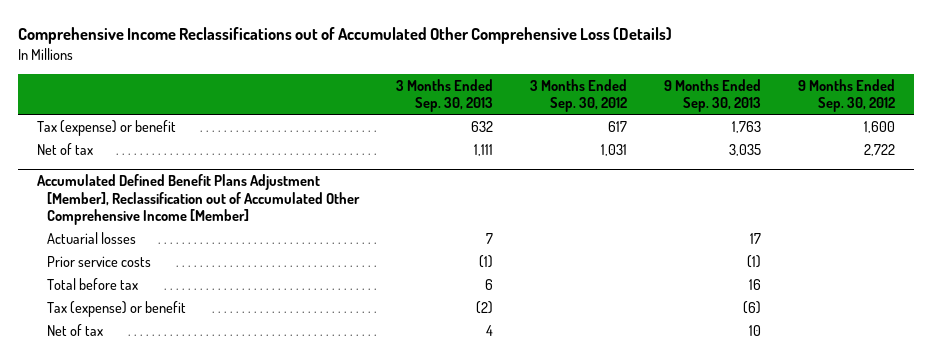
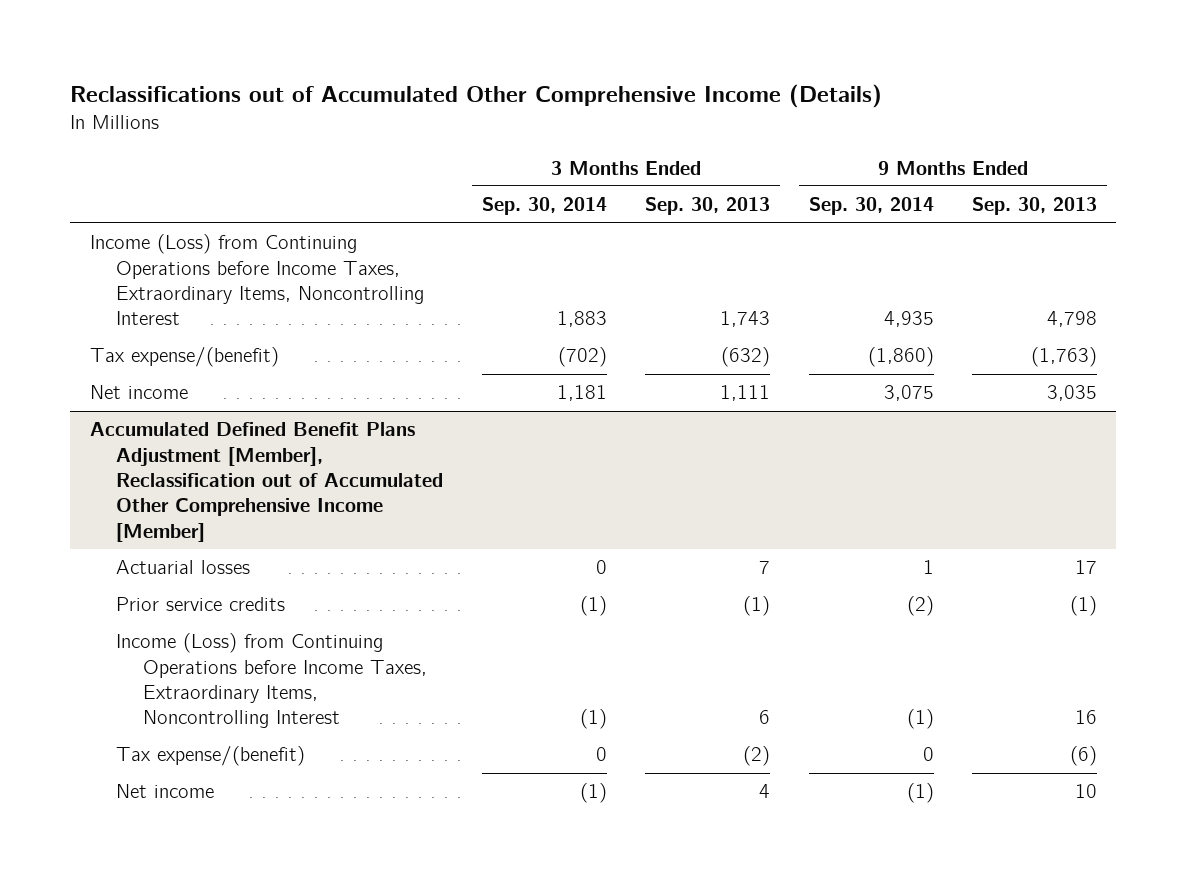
[18,27,673,45] Comprehensive Income Reclassifications out of Accumulated Other Comprehensive Loss (Details) -> [70,83,883,108] Reclassifications out of Accumulated Other Comprehensive Income (Details)
[529,78,627,112] 3 Months Ended Sep. 30, 2012 -> none
[798,78,896,112] 9 Months Ended Sep. 30, 2012 -> none
none -> [481,197,607,216] Sep. 30, 2014
none -> [808,197,934,216] Sep. 30, 2014
none -> [89,234,425,326] Income (Loss) from Continuing Operations before Income Taxes, Extraordinary Items, Noncontrolling Interest
[36,119,176,136] Tax (expense) or benefit -> [89,347,279,368] Tax expense/(benefit)
[470,120,493,132] 632 -> [721,347,771,368] (632)
[731,120,761,133] 1,763 -> [1030,347,1097,368] (1,763)
[36,142,93,155] Net of tax -> [89,385,188,400] Net income
[46,255,151,267] Prior service costs -> [116,597,286,612] Prior service credits
[46,277,138,290] Total before tax -> [116,633,427,729] Income (Loss) from Continuing Operations before Income Taxes, Extraordinary Items, Noncontrolling Interest
[46,300,186,317] Tax (expense) or benefit -> [116,746,306,767] Tax expense/(benefit)
[46,323,103,336] Net of tax -> [116,784,215,799] Net income

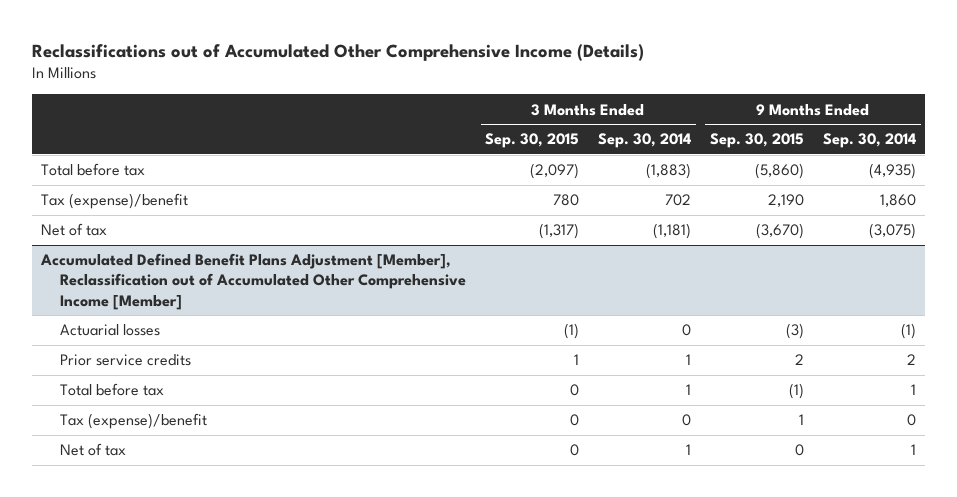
[645,197,771,216] Sep. 30, 2013 -> none
[971,197,1097,216] Sep. 30, 2013 -> none
none -> [485,133,580,149] Sep. 30, 2015
none -> [709,133,804,149] Sep. 30, 2015
[89,234,425,326] Income (Loss) from Continuing Operations before Income Taxes, Extraordinary Items, Noncontrolling Interest -> none
none -> [41,163,146,177] Total before tax
[89,347,279,368] Tax expense/(benefit) -> [41,193,189,210] Tax (expense)/benefit
[557,347,607,368] (702) -> [665,194,692,207] 702
[867,347,934,368] (1,860) -> [879,194,916,208] 1,860
[89,385,188,400] Net income -> [41,223,108,237] Net of tax
[556,385,607,402] 1,181 -> [653,223,692,240] (1,181)
[883,385,934,402] 3,075 -> [868,223,916,240] (3,075)
[116,633,427,729] Income (Loss) from Continuing Operations before Income Taxes, Extraordinary Items, Noncontrolling Interest -> none
[922,560,934,575] 1 -> [900,323,916,340] (1)
[579,596,607,617] (1) -> [686,354,692,366] 1
[906,596,934,617] (2) -> [906,354,916,366] 2
none -> [60,383,165,397] Total before tax
[116,746,306,767] Tax expense/(benefit) -> [60,413,208,430] Tax (expense)/benefit
[116,784,215,799] Net income -> [60,443,127,457] Net of tax
[579,783,607,804] (1) -> [686,444,692,456] 1
[906,783,934,804] (1) -> [910,444,916,456] 1

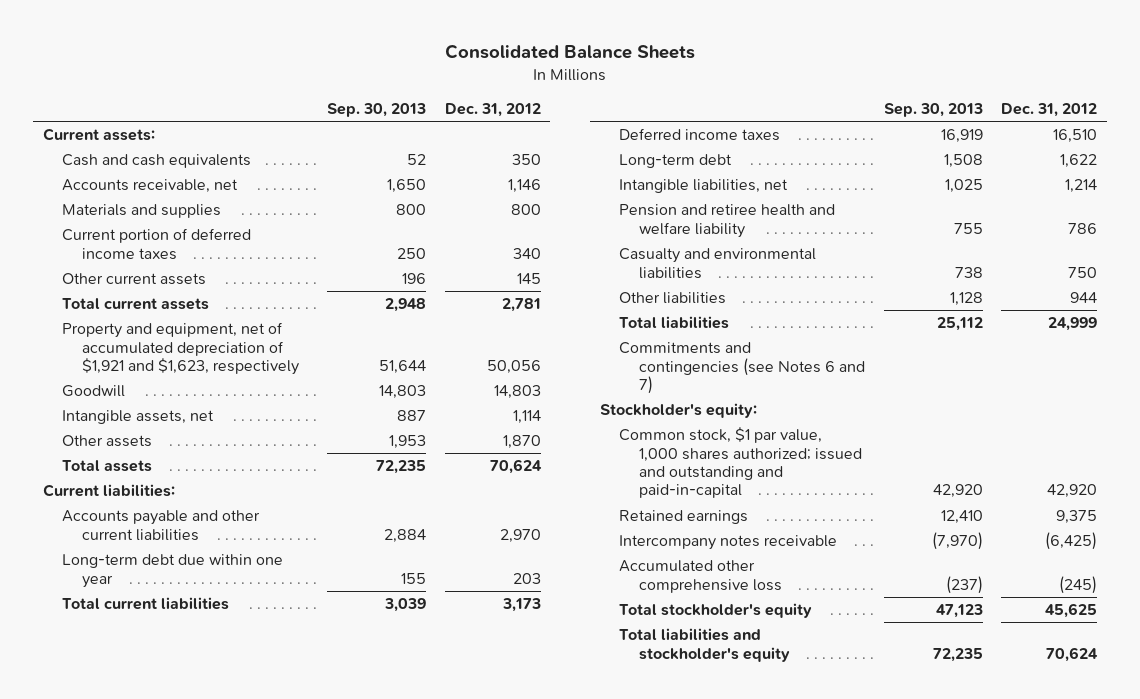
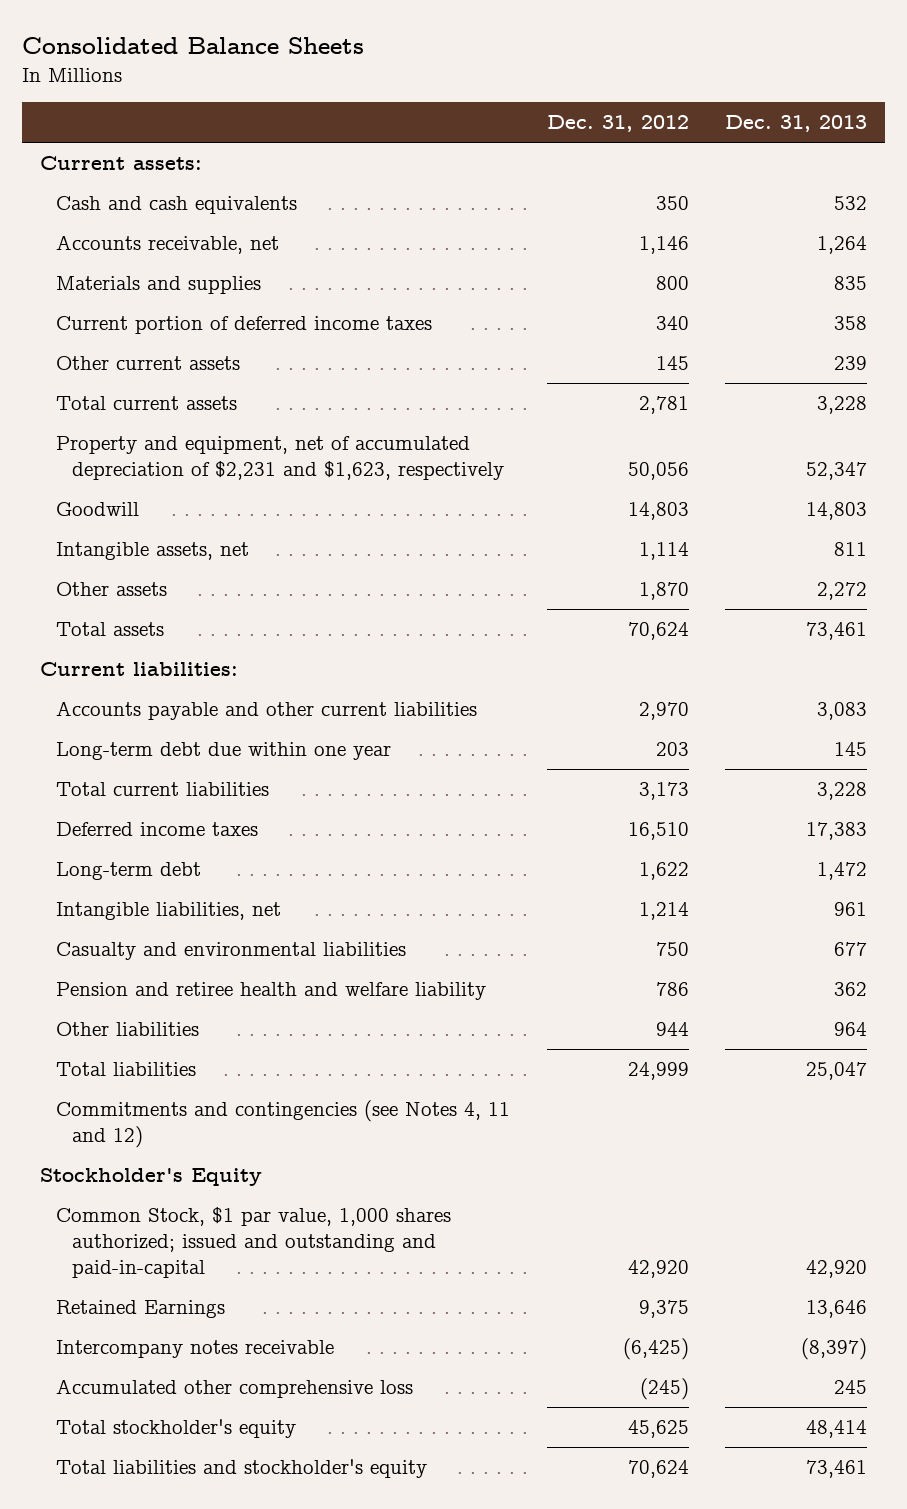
[326,103,426,118] Sep. 30, 2013 -> none
none -> [724,115,867,133] Dec. 31, 2013
[62,322,300,375] Property and equipment, net of accumulated depreciation of $1,921 and $1,623, respectively -> [56,435,505,481] Property and equipment, net of accumulated depreciation of $2,231 and $1,623, respectively
[619,204,836,238] Pension and retiree health and welfare liability -> [56,981,487,1000] Pension and retiree health and welfare liability
[619,342,865,394] Commitments and contingencies (see Notes 6 and 7) -> [56,1099,511,1149] Commitments and contingencies (see Notes 4, 11 and 12)
[599,403,757,419] Stockholder's equity: -> [40,1167,263,1186] Stockholder's Equity
[619,427,862,499] Common stock, $1 par value, 1,000 shares authorized; issued and outstanding and paid-in-capital -> [56,1206,452,1279] Common Stock, $1 par value, 1,000 shares authorized; issued and outstanding and paid-in-capital
[619,510,749,525] Retained earnings -> [56,1299,226,1318] Retained Earnings

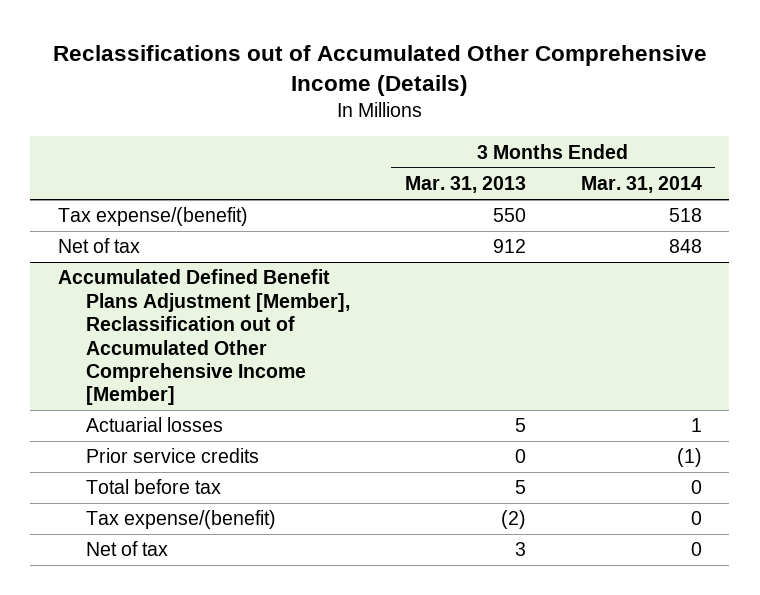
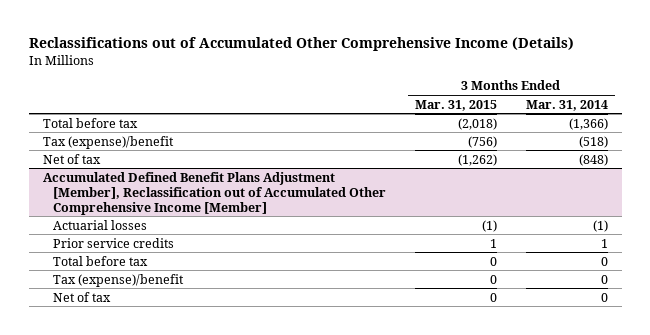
[404,176,526,194] Mar. 31, 2013 -> none
none -> [414,99,497,111] Mar. 31, 2015
none -> [42,117,138,128] Total before tax
[58,207,249,227] Tax expense/(benefit) -> [42,135,174,149] Tax (expense)/benefit
[668,208,702,223] 518 -> [578,135,608,148] (518)
[668,239,702,254] 848 -> [578,153,608,166] (848)
[690,418,702,433] 1 -> [592,219,608,232] (1)
[676,448,702,468] (1) -> [600,238,608,248] 1
[85,510,276,530] Tax expense/(benefit) -> [53,273,185,287] Tax (expense)/benefit

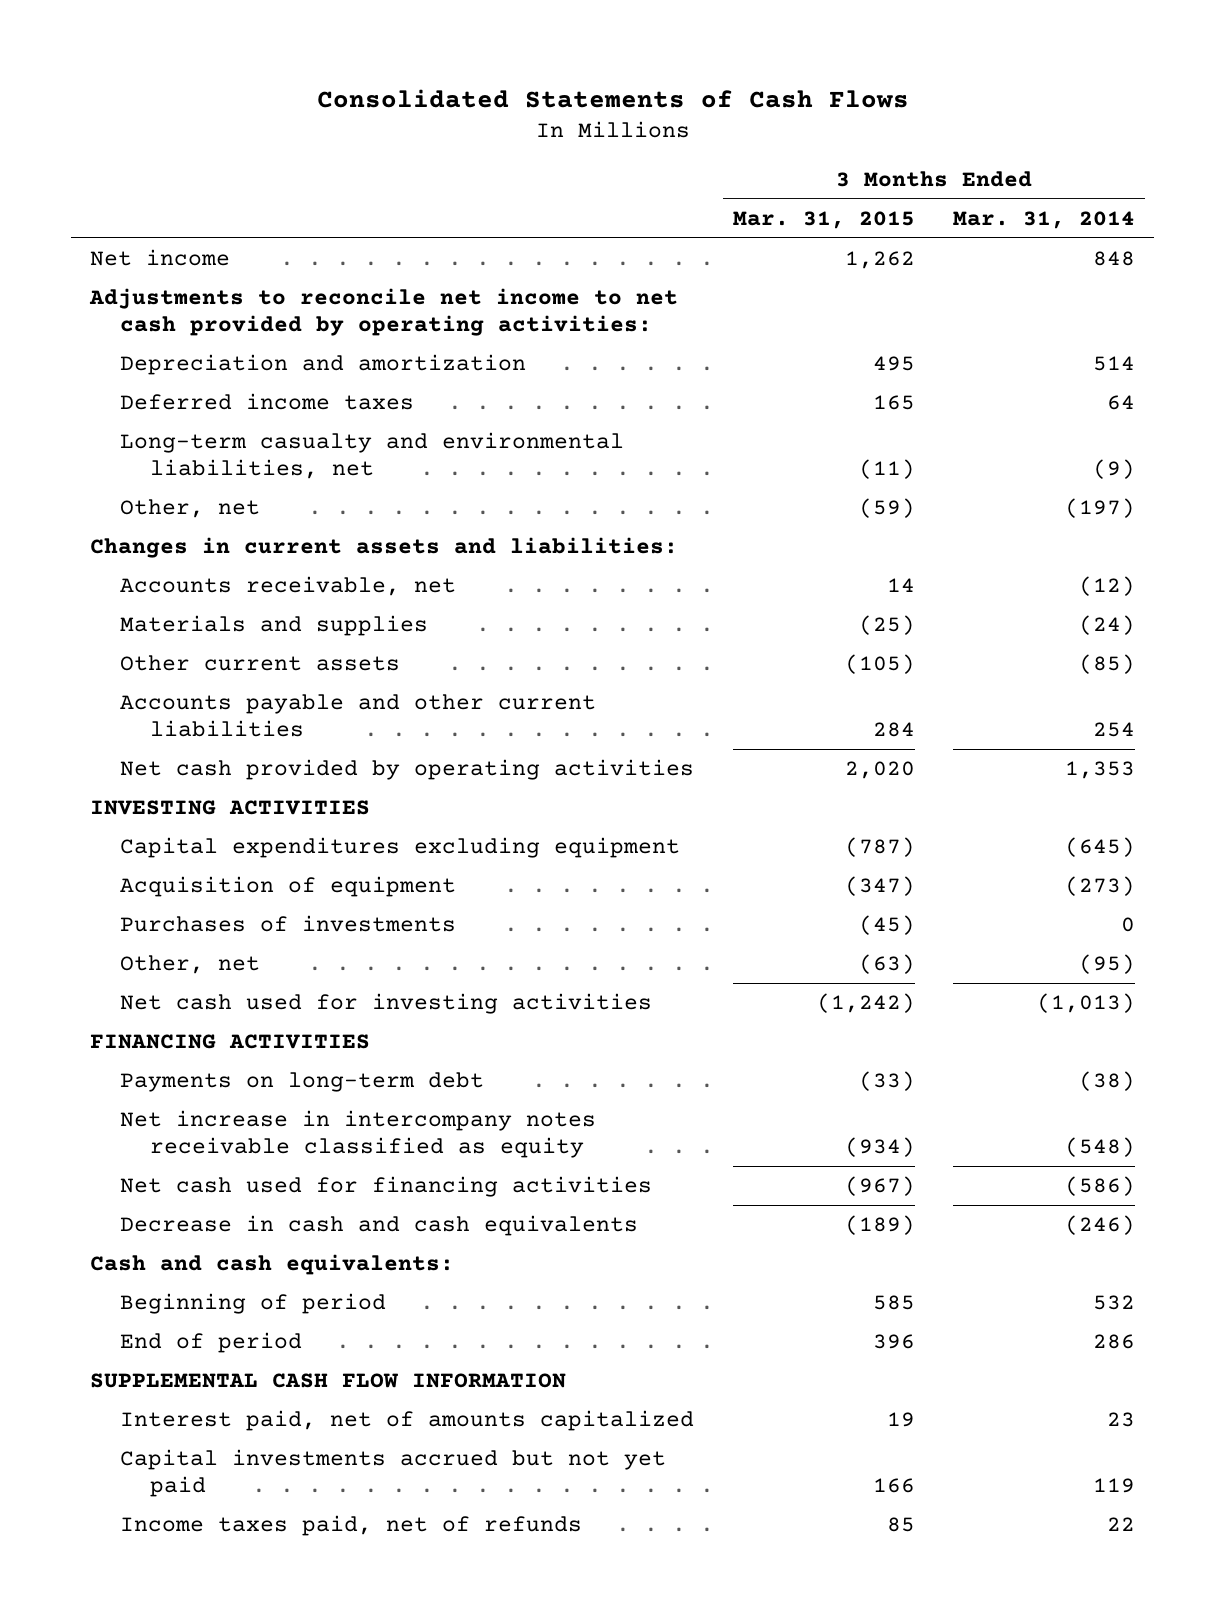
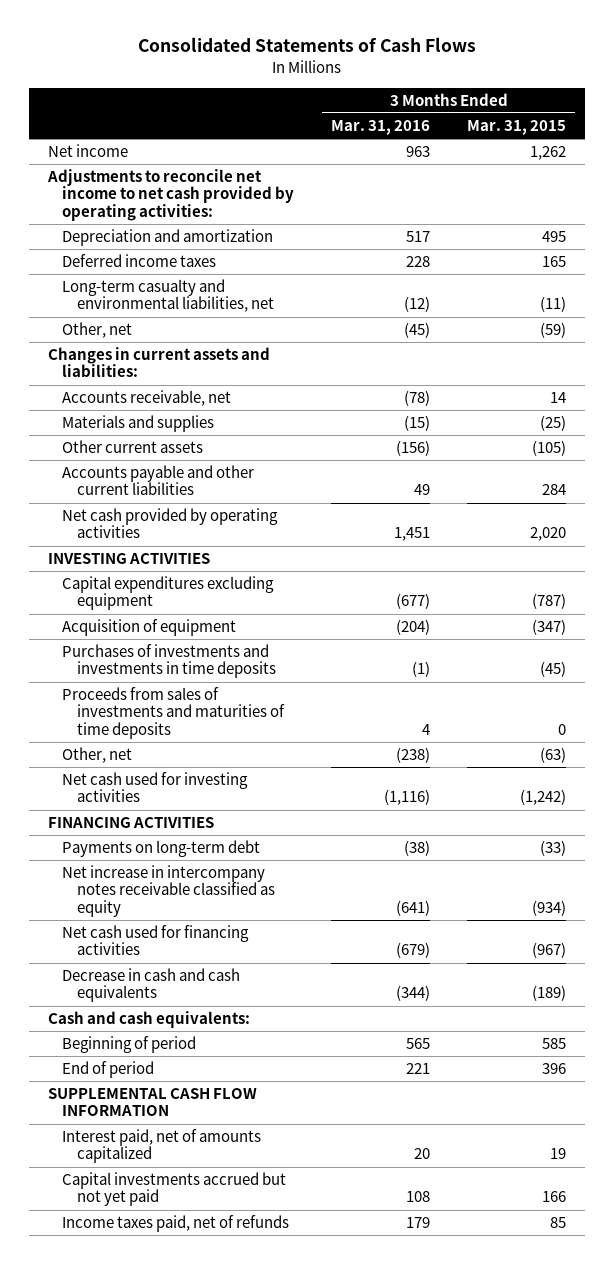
[953,210,1136,229] Mar. 31, 2014 -> none
none -> [331,119,431,135] Mar. 31, 2016
[120,914,457,932] Purchases of investments -> [62,644,276,679] Purchases of investments and investments in time deposits
none -> [62,687,285,739] Proceeds from sales of investments and maturities of time deposits

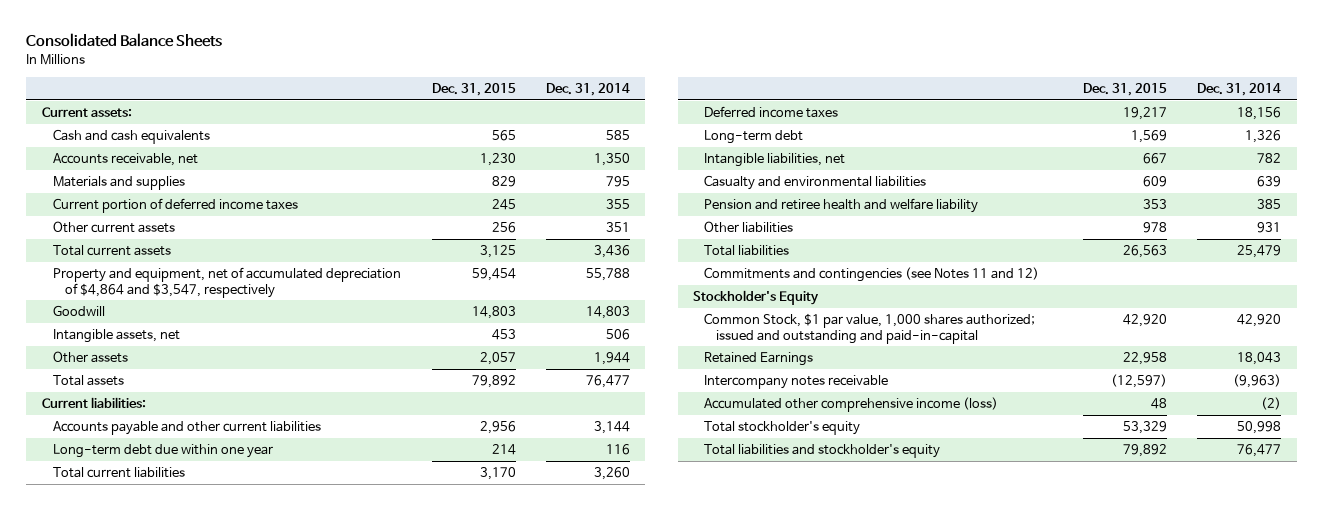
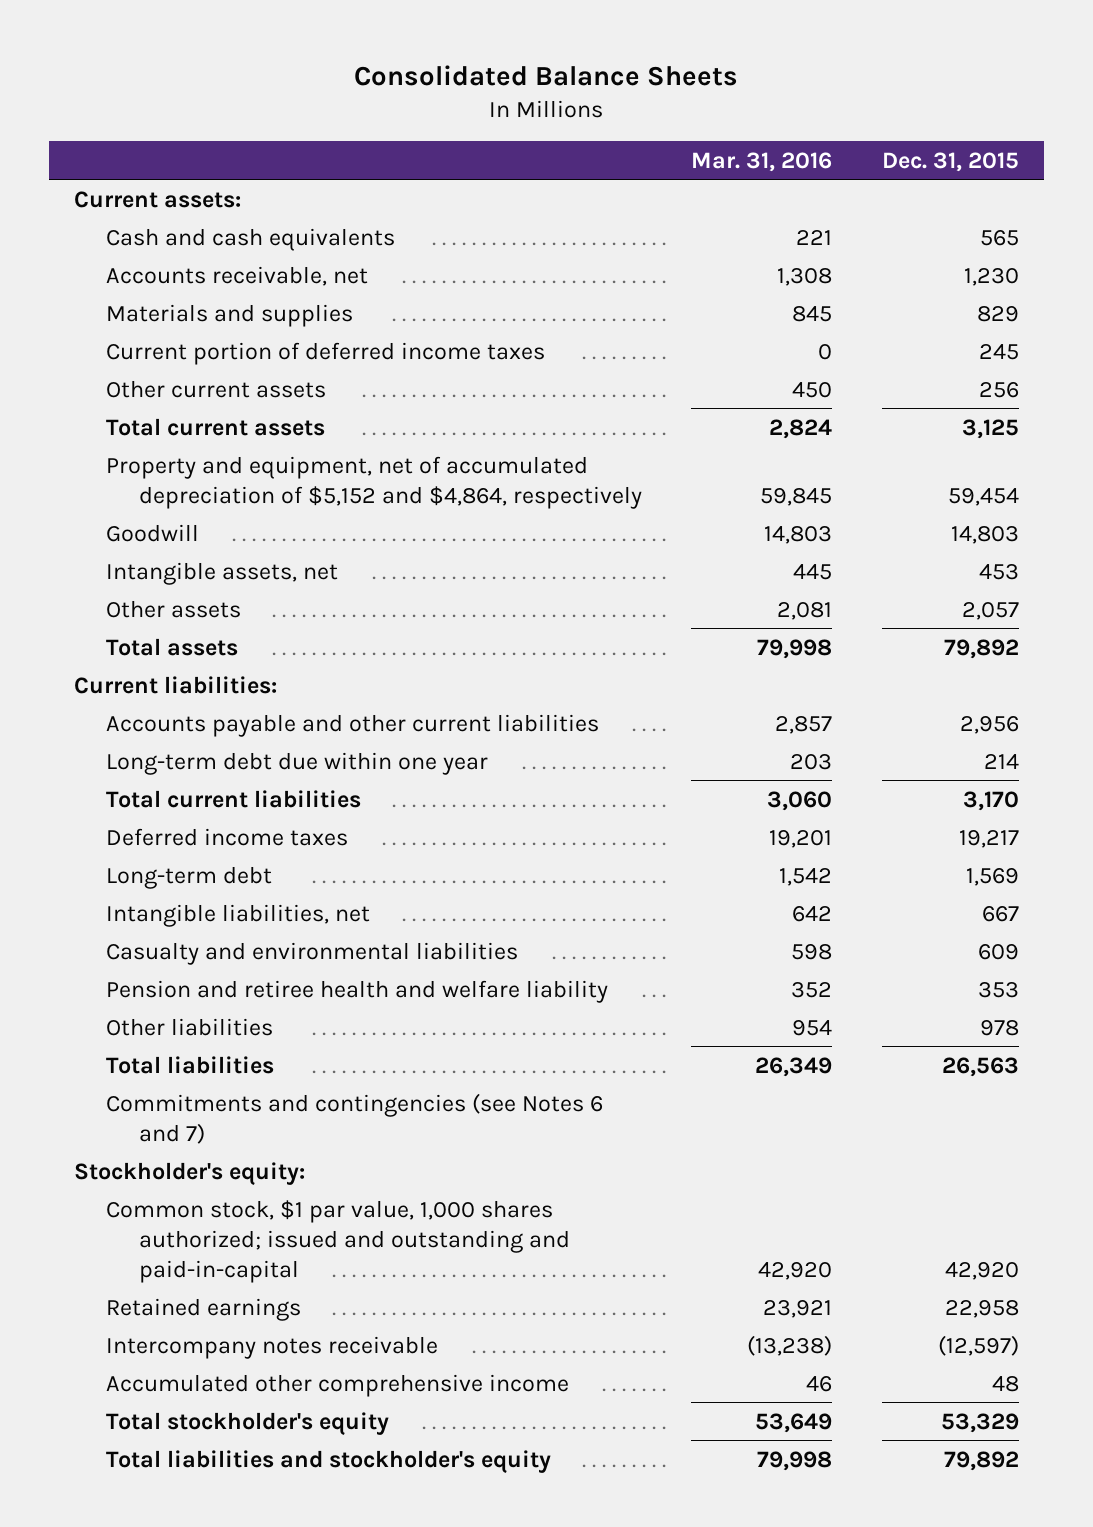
[546,82,631,96] Dec. 31, 2014 -> none
none -> [691,151,833,172] Mar. 31, 2016
[53,267,402,298] Property and equipment, net of accumulated depreciation of $4,864 and $3,547, respectively -> [106,455,642,509] Property and equipment, net of accumulated depreciation of $5,152 and $4,864, respectively
[704,267,1040,283] Commitments and contingencies (see Notes 11 and 12) -> [106,1092,604,1144] Commitments and contingencies (see Notes 6 and 7)
[692,290,819,306] Stockholder's Equity -> [73,1161,305,1185] Stockholder's equity:
[704,313,1036,344] Common Stock, $1 par value, 1,000 shares authorized; issued and outstanding and paid-in-capital -> [106,1199,570,1283] Common stock, $1 par value, 1,000 shares authorized; issued and outstanding and paid-in-capital
[704,352,814,367] Retained Earnings -> [106,1297,302,1321] Retained earnings
[704,397,999,413] Accumulated other comprehensive income (loss) -> [106,1373,570,1397] Accumulated other comprehensive income

